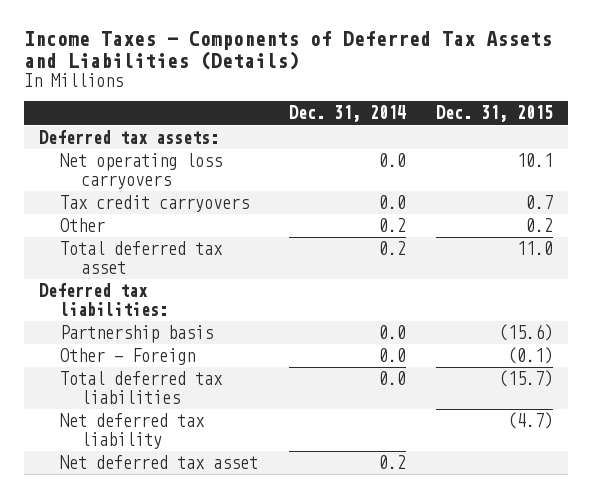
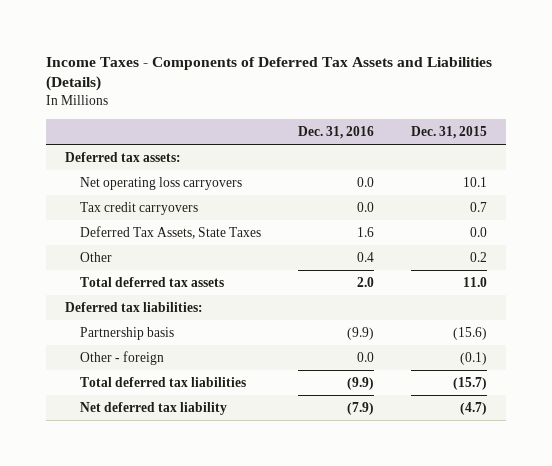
[288,105,406,123] Dec. 31, 2014 -> none
none -> [297,125,374,139] Dec. 31, 2016
none -> [79,226,261,240] Deferred Tax Assets, State Taxes
[59,241,223,274] Total deferred tax asset -> [79,277,224,288] Total deferred tax assets
[59,348,195,366] Other - Foreign -> [79,351,164,366] Other - foreign
[59,455,258,470] Net deferred tax asset -> none

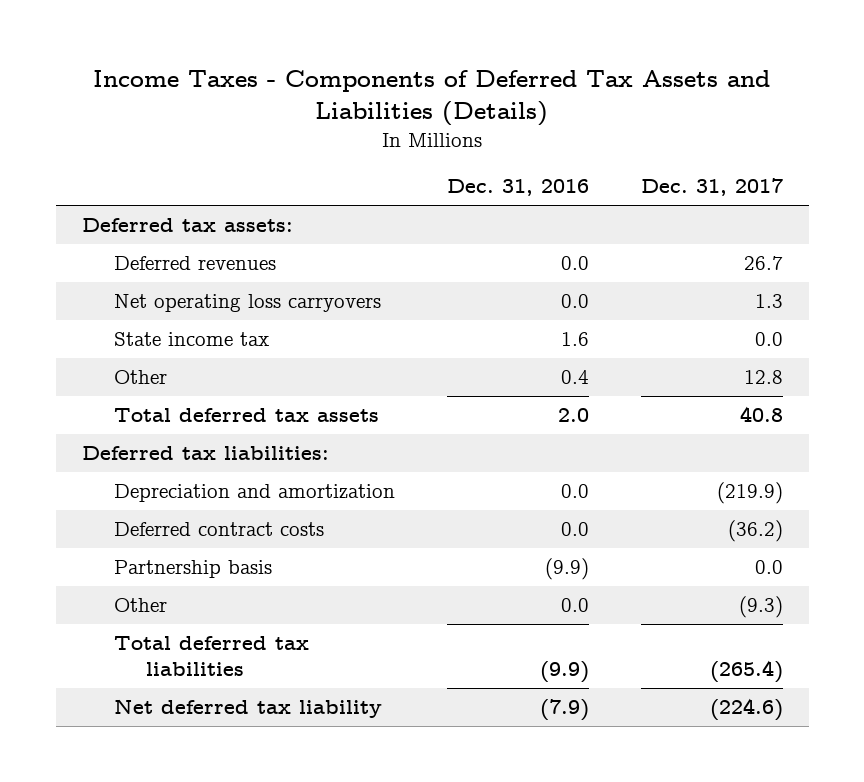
[410,125,487,139] Dec. 31, 2015 -> none
none -> [640,178,783,197] Dec. 31, 2017
none -> [113,255,276,270] Deferred revenues
[79,202,198,216] Tax credit carryovers -> none
[79,226,261,240] Deferred Tax Assets, State Taxes -> [113,331,269,346] State income tax
none -> [113,483,395,502] Depreciation and amortization
none -> [113,521,324,536] Deferred contract costs
[79,351,164,366] Other - foreign -> [113,597,167,612] Other

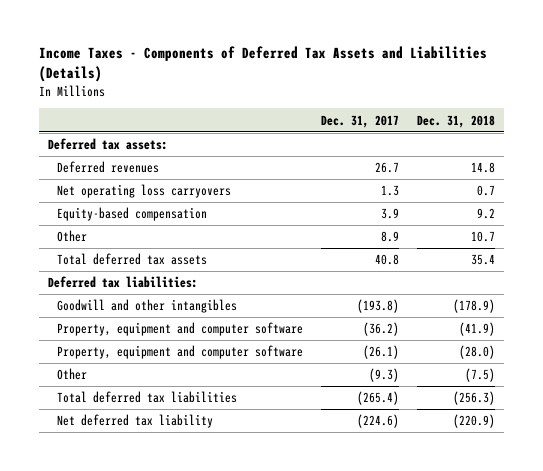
[446,179,589,197] Dec. 31, 2016 -> none
none -> [417,114,496,128] Dec. 31, 2018
[113,331,269,346] State income tax -> none
none -> [57,207,208,222] Equity-based compensation
[743,369,783,384] 12.8 -> [381,231,400,243] 8.9
[113,483,395,502] Depreciation and amortization -> none
[113,559,272,578] Partnership basis -> none
none -> [57,299,238,314] Goodwill and other intangibles
[113,521,324,536] Deferred contract costs -> [57,322,304,337] Property, equipment and computer software
none -> [57,345,304,360] Property, equipment and computer software

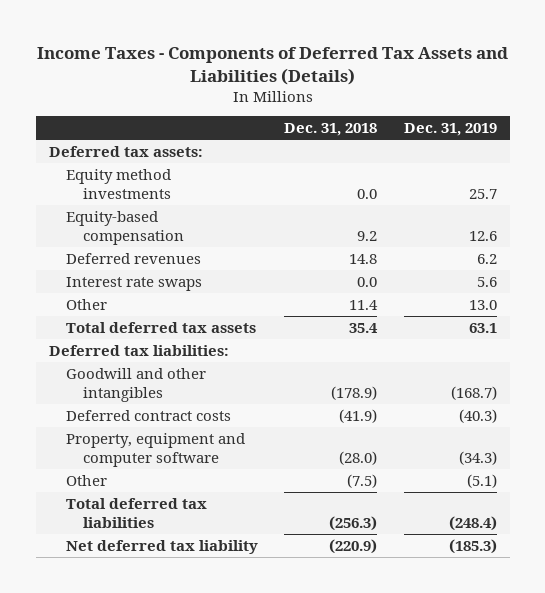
[321,114,400,128] Dec. 31, 2017 -> none
none -> [403,123,497,137] Dec. 31, 2019
[57,184,232,199] Net operating loss carryovers -> none
none -> [65,168,171,199] Equity method investments
[57,161,160,174] Deferred revenues -> [65,252,201,264] Deferred revenues
none -> [65,276,202,291] Interest rate swaps
[471,231,496,243] 10.7 -> [349,299,379,310] 11.4
[57,322,304,337] Property, equipment and computer software -> [65,409,231,421] Deferred contract costs

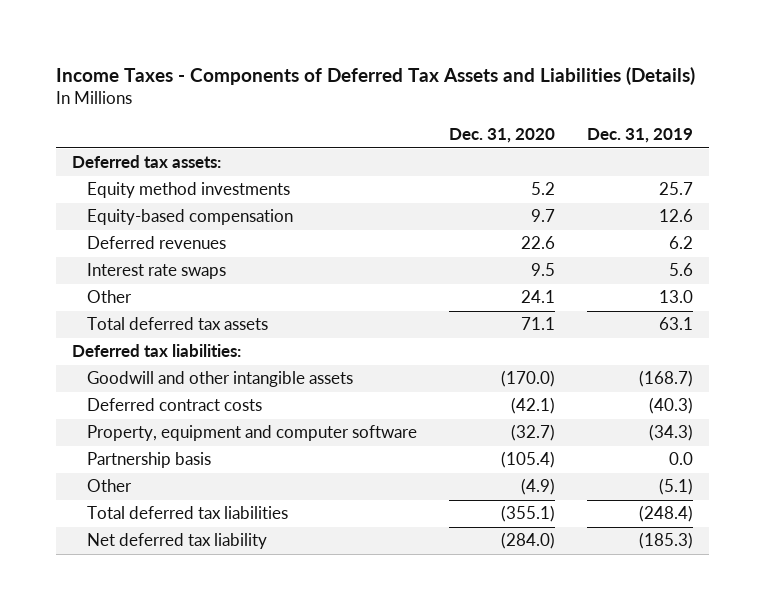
[284,123,378,137] Dec. 31, 2018 -> none
none -> [449,128,556,144] Dec. 31, 2020
[65,367,206,402] Goodwill and other intangibles -> [87,371,354,388] Goodwill and other intangible assets
none -> [87,452,212,469] Partnership basis

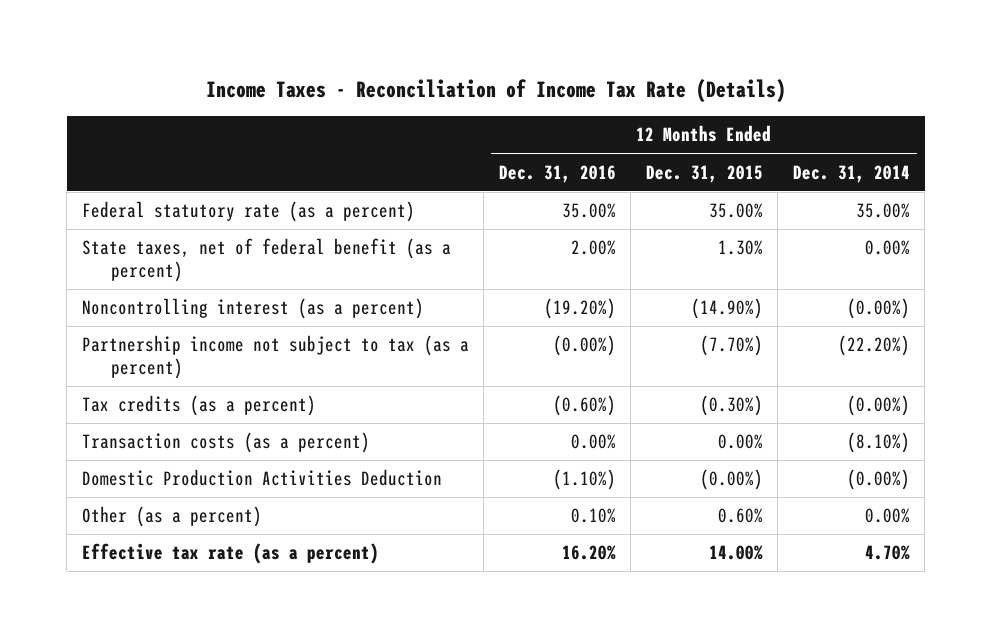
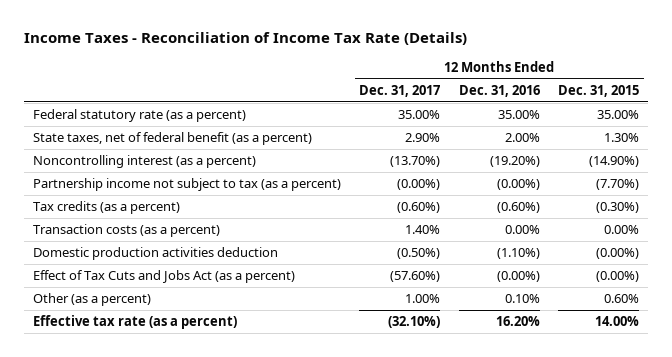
[792,164,910,183] Dec. 31, 2014 -> none
none -> [359,84,441,97] Dec. 31, 2017
[81,469,442,487] Domestic Production Activities Deduction -> [32,246,278,260] Domestic production activities deduction
none -> [32,269,295,283] Effect of Tax Cuts and Jobs Act (as a percent)

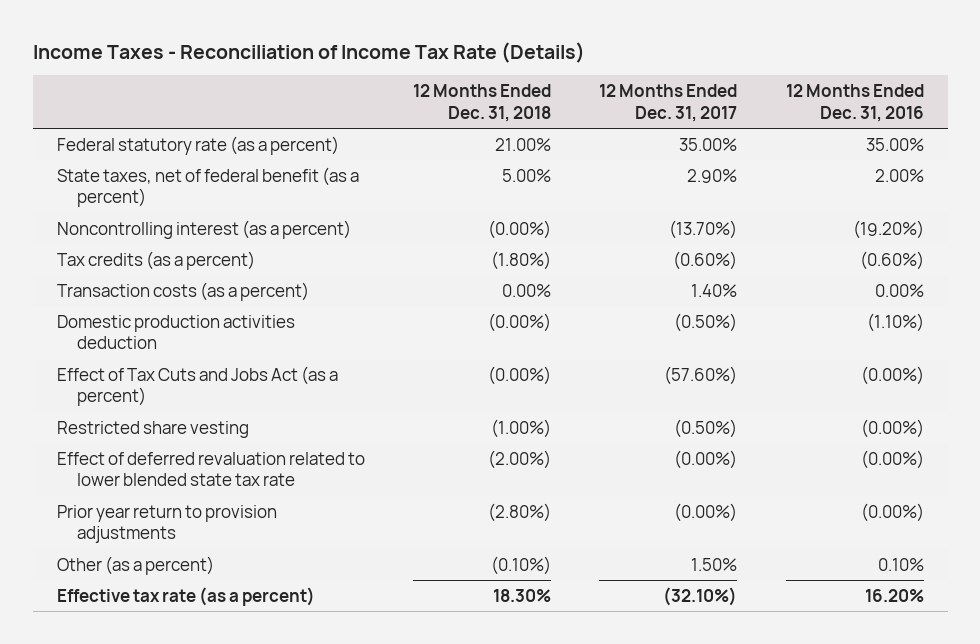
[558,84,640,97] Dec. 31, 2015 -> none
none -> [413,84,552,122] 12 Months Ended Dec. 31, 2018
[32,177,341,191] Partnership income not subject to tax (as a percent) -> none
none -> [56,420,249,438] Restricted share vesting
none -> [56,451,365,487] Effect of deferred revaluation related to lower blended state tax rate
none -> [56,504,277,544] Prior year return to provision adjustments
[405,293,441,303] 1.00% -> [691,557,738,571] 1.50%

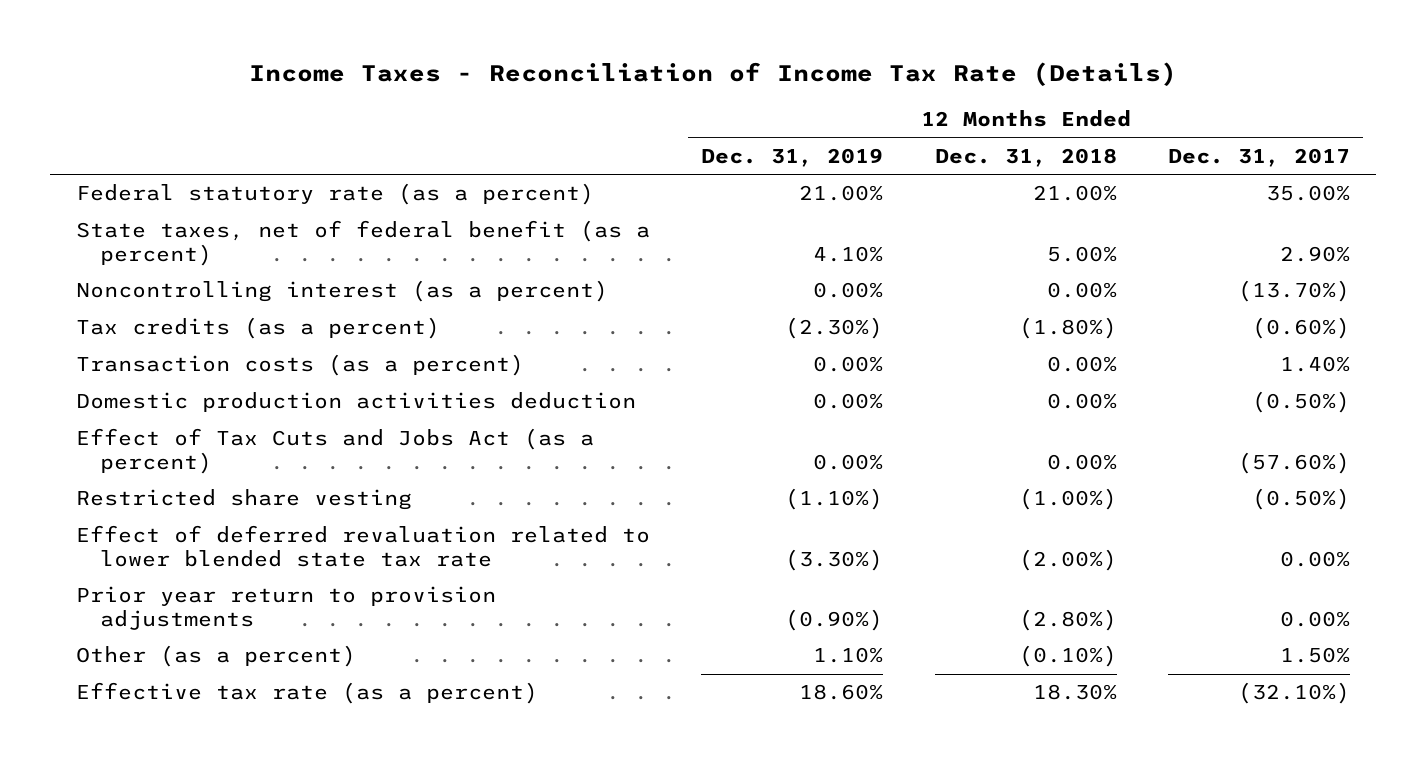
[785,84,924,122] 12 Months Ended Dec. 31, 2016 -> none
none -> [701,147,884,167] Dec. 31, 2019
[488,219,552,239] (0.00%) -> [1046,282,1117,299] 0.00%
[488,312,552,332] (0.00%) -> [1046,393,1117,410] 0.00%
[488,365,552,385] (0.00%) -> [1046,453,1117,470] 0.00%
[674,449,738,469] (0.00%) -> [1279,550,1350,567] 0.00%
[674,502,738,522] (0.00%) -> [1279,610,1350,627] 0.00%

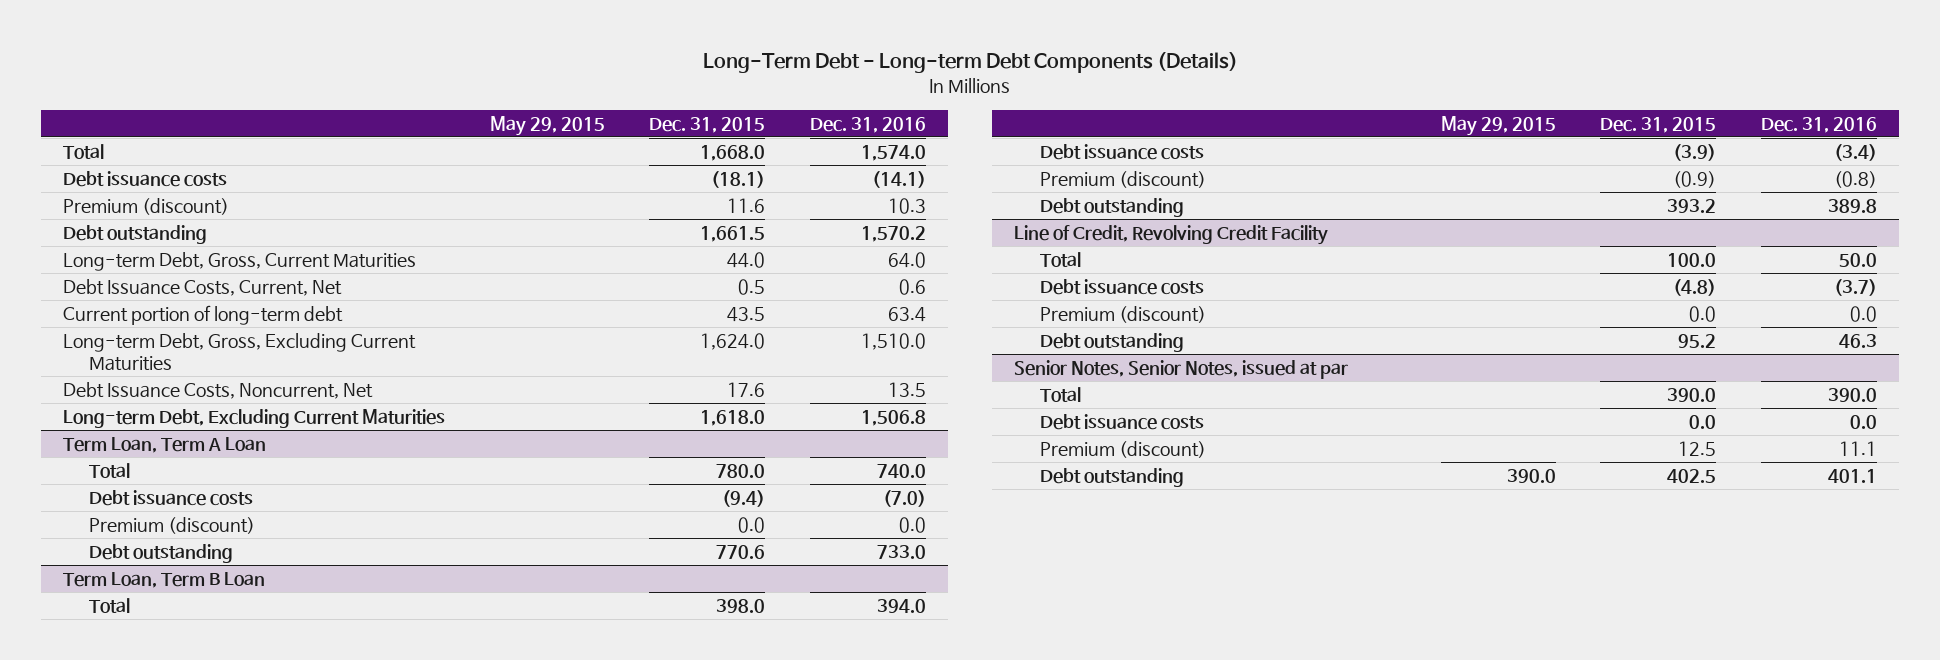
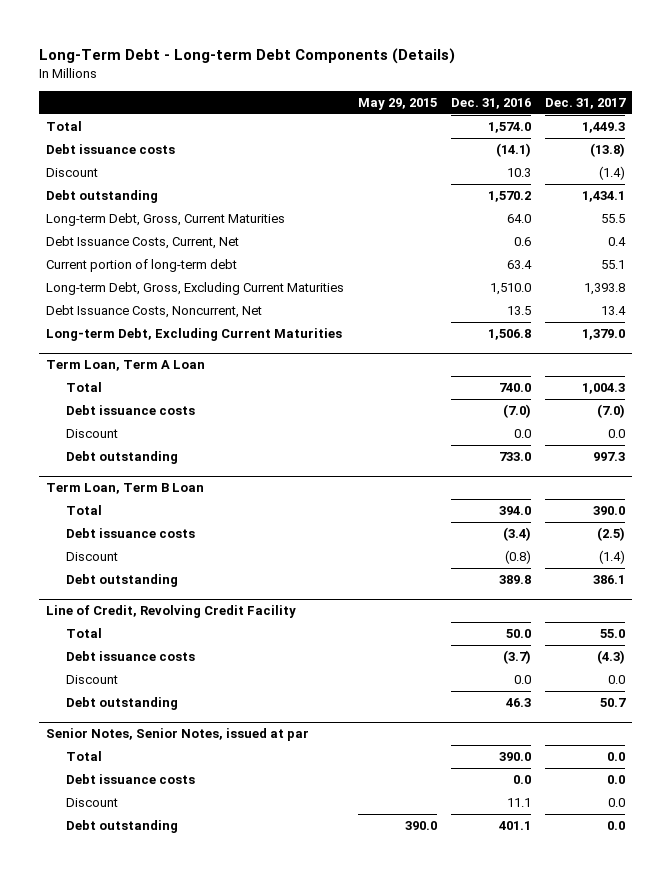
[649,116,766,133] Dec. 31, 2015 -> none
none -> [545,97,627,109] Dec. 31, 2017
[63,197,230,215] Premium (discount) -> [46,168,99,178] Discount
[89,516,256,534] Premium (discount) -> [66,429,119,439] Discount
[1040,170,1207,188] Premium (discount) -> [66,552,119,562] Discount
[1040,305,1207,323] Premium (discount) -> [66,675,119,685] Discount
[1040,440,1207,458] Premium (discount) -> [66,798,119,808] Discount

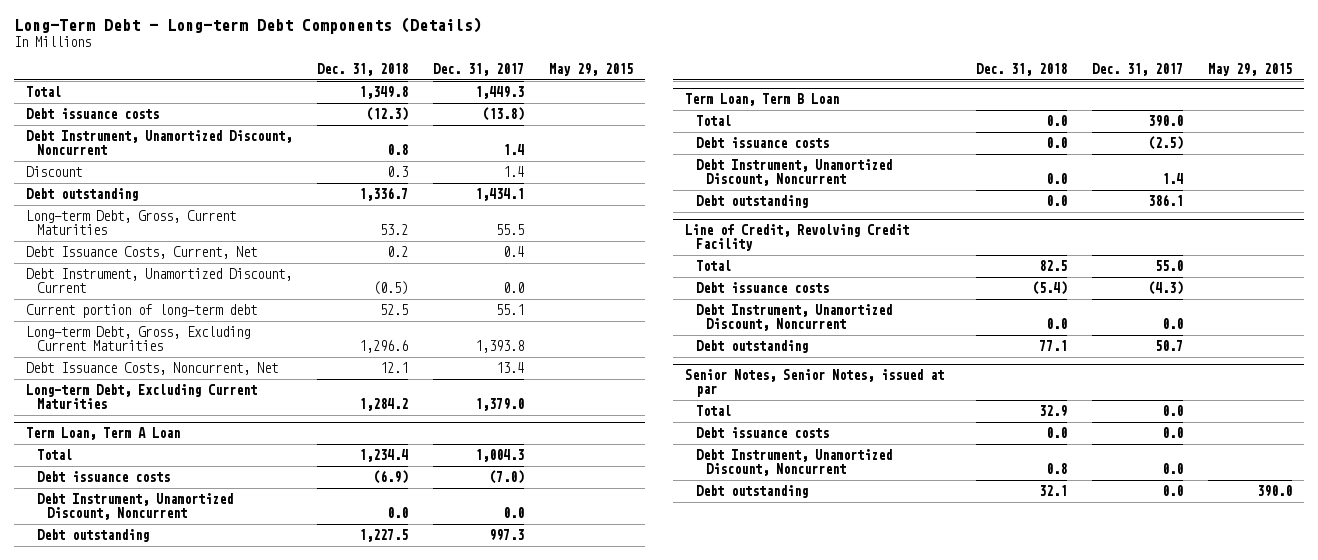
[451,97,532,109] Dec. 31, 2016 -> none
none -> [317,62,409,76] Dec. 31, 2018
none -> [26,130,293,156] Debt Instrument, Unamortized Discount, Noncurrent
[599,166,626,181] (1.4) -> [502,166,524,178] 1.4
none -> [26,268,293,294] Debt Instrument, Unamortized Discount, Current
[66,429,119,439] Discount -> none
none -> [36,493,233,521] Debt Instrument, Unamortized Discount, Noncurrent
[66,552,119,562] Discount -> none
none -> [695,159,892,187] Debt Instrument, Unamortized Discount, Noncurrent
[66,675,119,685] Discount -> none
none -> [695,304,892,332] Debt Instrument, Unamortized Discount, Noncurrent
[66,798,119,808] Discount -> none
none -> [695,449,892,477] Debt Instrument, Unamortized Discount, Noncurrent

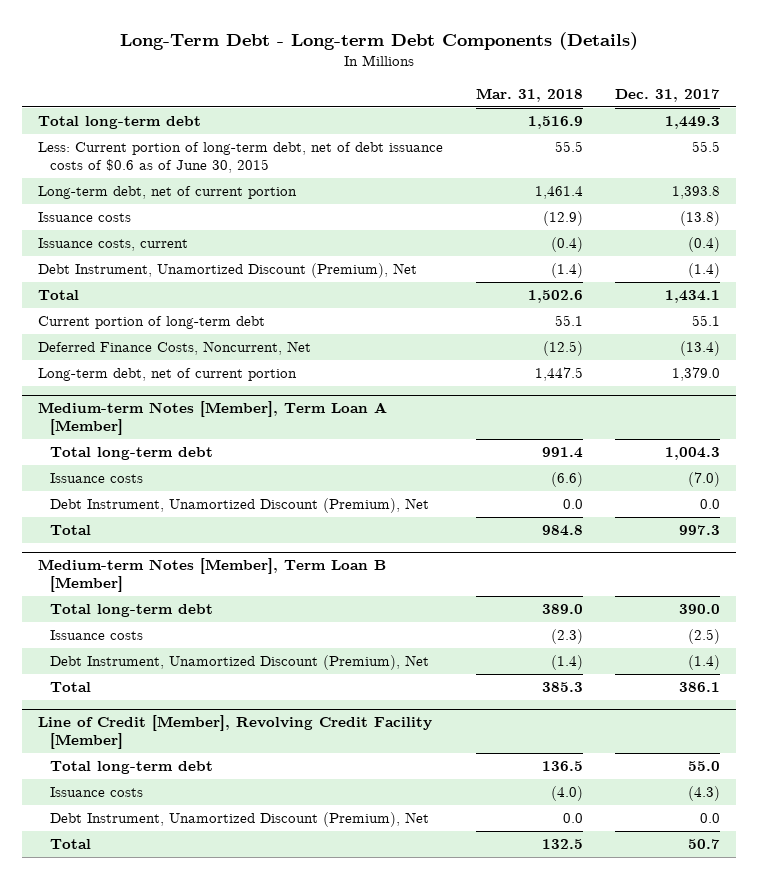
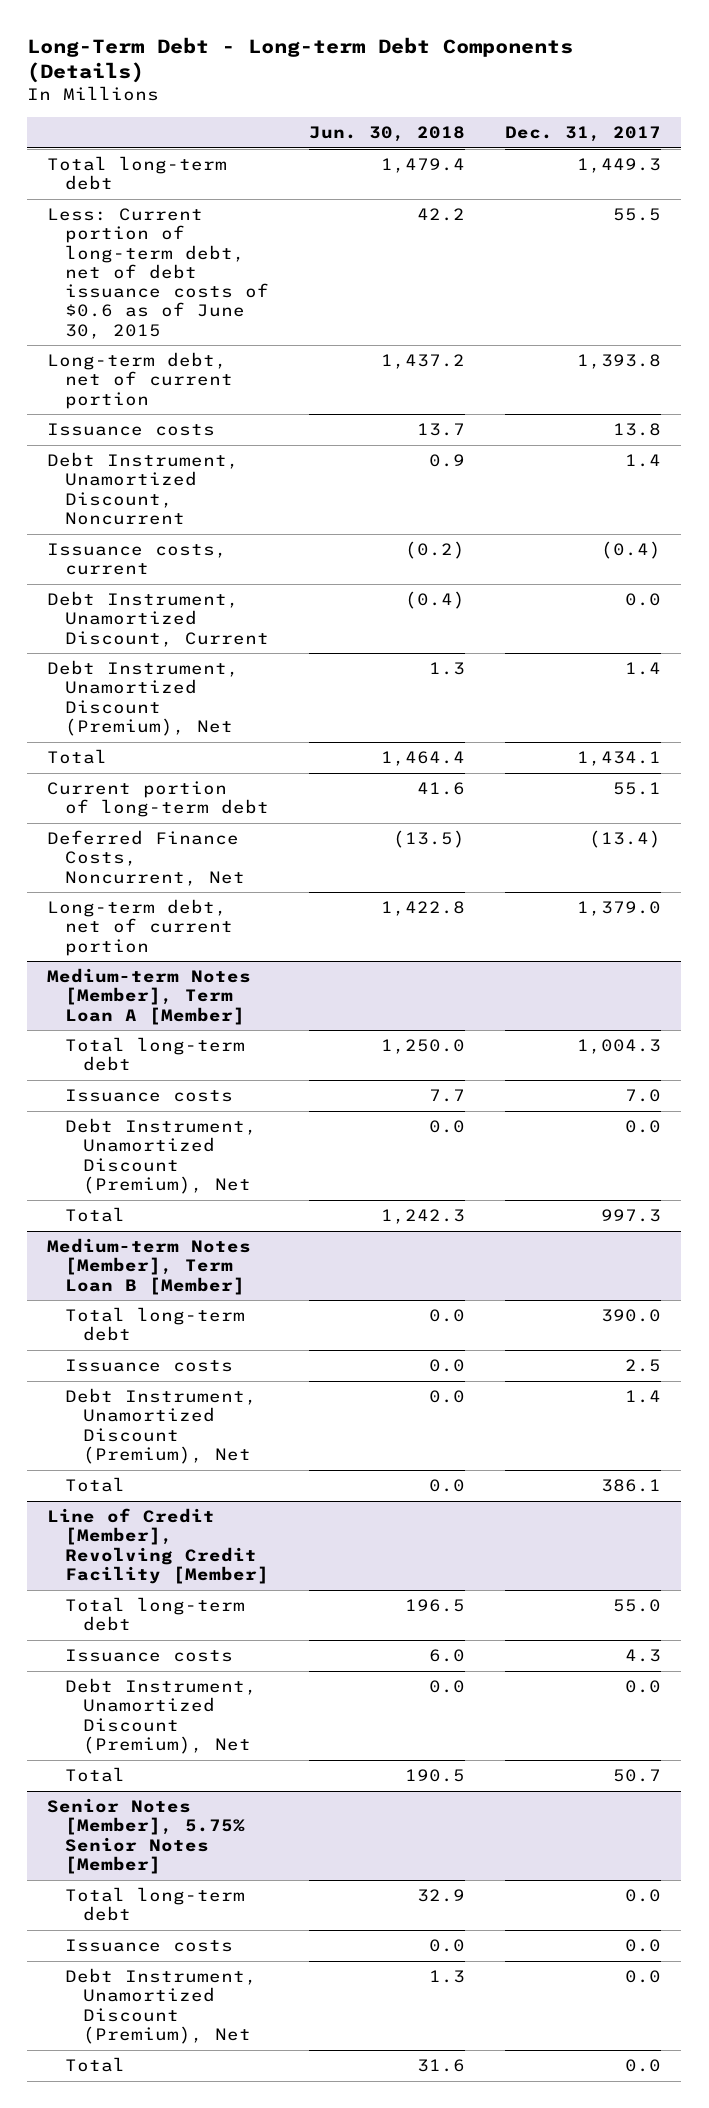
[475,88,583,103] Mar. 31, 2018 -> none
none -> [309,125,466,142] Jun. 30, 2018
[679,210,720,226] (13.8) -> [613,423,662,437] 13.8
none -> [47,452,240,525] Debt Instrument, Unamortized Discount, Noncurrent
none -> [47,591,270,647] Debt Instrument, Unamortized Discount, Current
[687,262,720,278] (1.4) -> [625,662,662,676] 1.4
[687,471,720,487] (7.0) -> [625,1089,662,1103] 7.0
[687,628,720,644] (2.5) -> [625,1359,662,1373] 2.5
[687,654,720,670] (1.4) -> [625,1390,662,1404] 1.4
[687,785,720,801] (4.3) -> [625,1649,662,1663] 4.3
none -> [47,1798,246,1874] Senior Notes [Member], 5.75% Senior Notes [Member]
none -> [65,1887,246,1922] Total long-term debt
none -> [65,1939,234,1953] Issuance costs
none -> [65,1968,258,2044] Debt Instrument, Unamortized Discount (Premium), Net
none -> [65,2057,126,2073] Total

